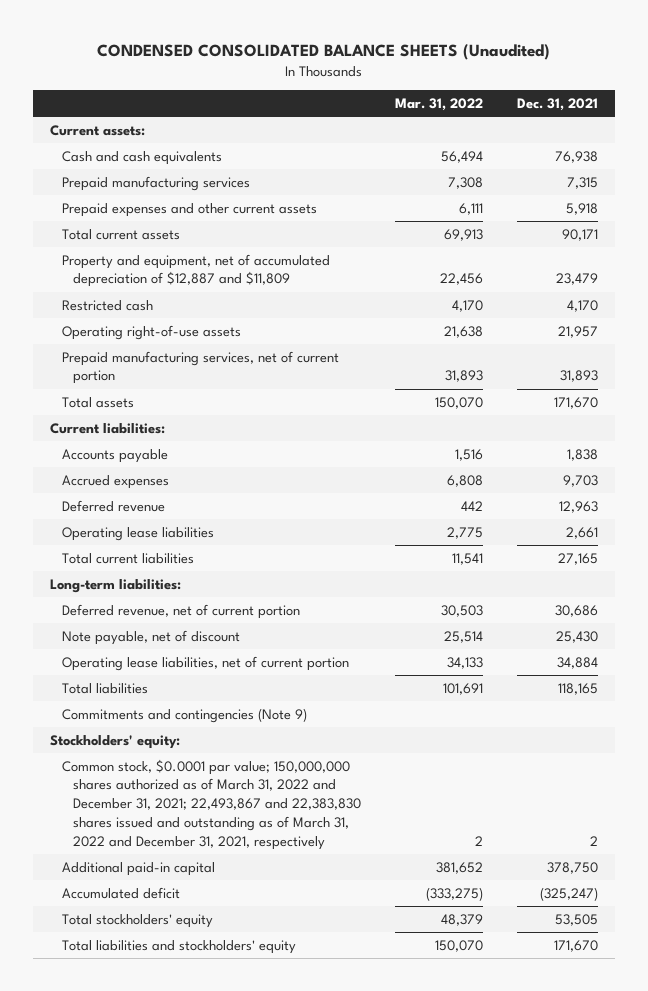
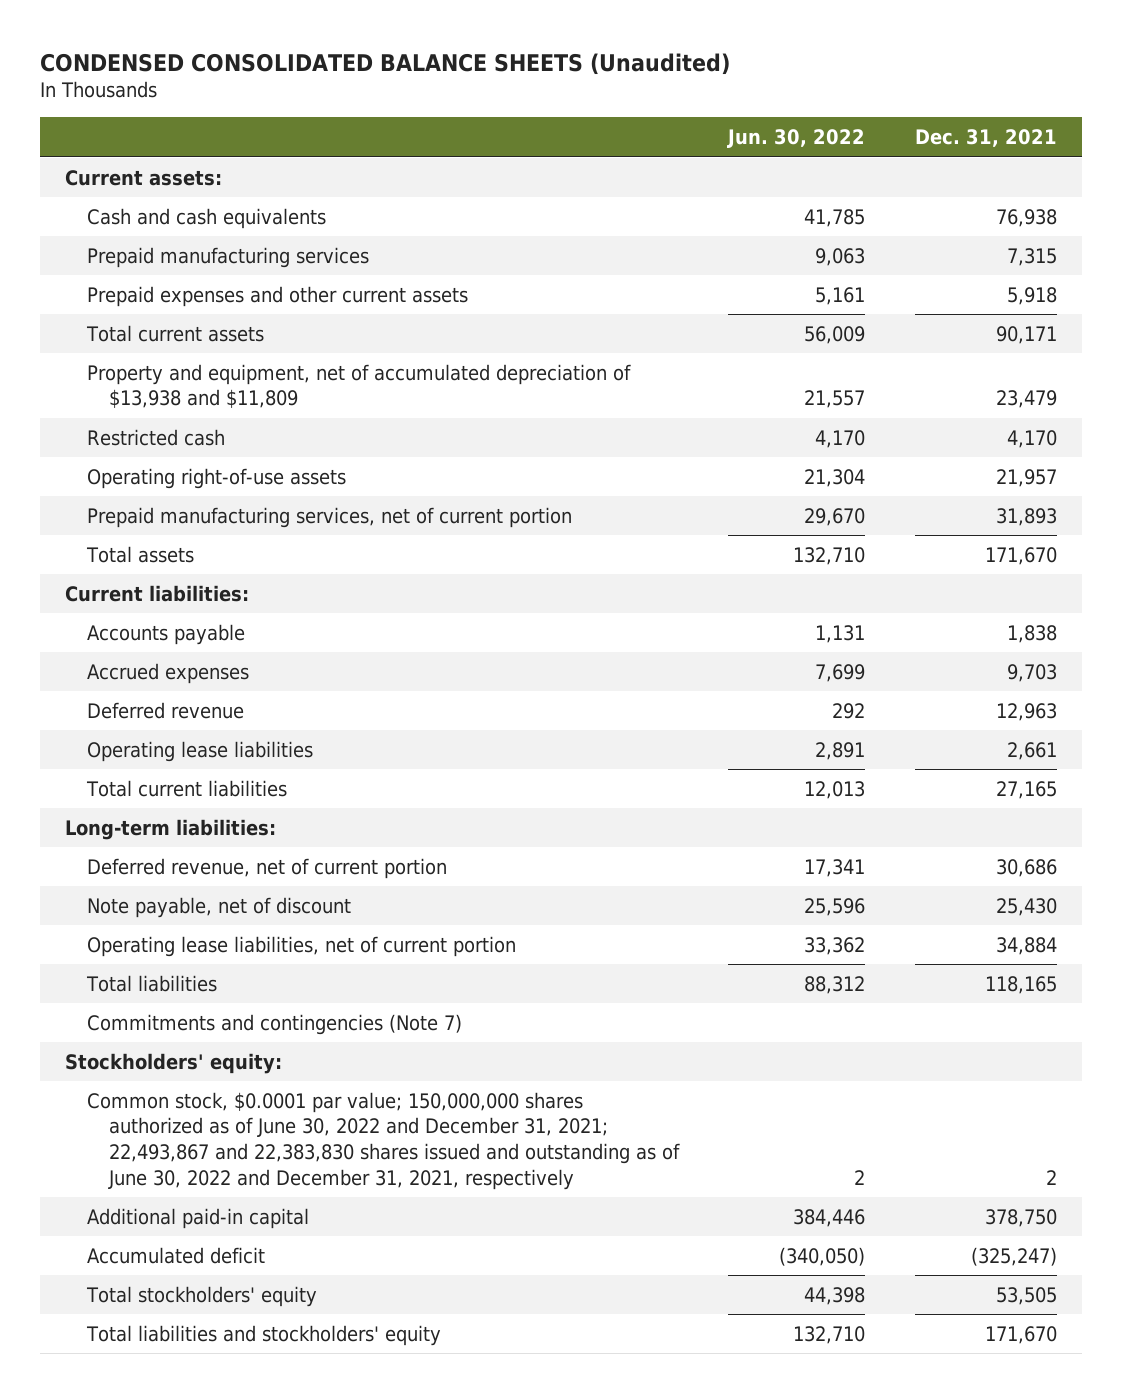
[394,97,483,111] Mar. 31, 2022 -> none
none -> [727,129,866,149] Jun. 30, 2022
[61,253,330,288] Property and equipment, net of accumulated depreciation of $12,887 and $11,809 -> [86,363,631,409] Property and equipment, net of accumulated depreciation of $13,938 and $11,809
[61,707,307,723] Commitments and contingencies (Note 9) -> [86,1013,462,1035] Commitments and contingencies (Note 7)
[61,758,362,850] Common stock, $0.0001 par value; 150,000,000 shares authorized as of March 31, 2022 and December 31, 2021; 22,493,867 and 22,383,830 shares issued and outstanding as of March 31, 2022 and December 31, 2021, respectively -> [86,1091,680,1190] Common stock, $0.0001 par value; 150,000,000 shares authorized as of June 30, 2022 and December 31, 2021; 22,493,867 and 22,383,830 shares issued and outstanding as of June 30, 2022 and December 31, 2021, respectively

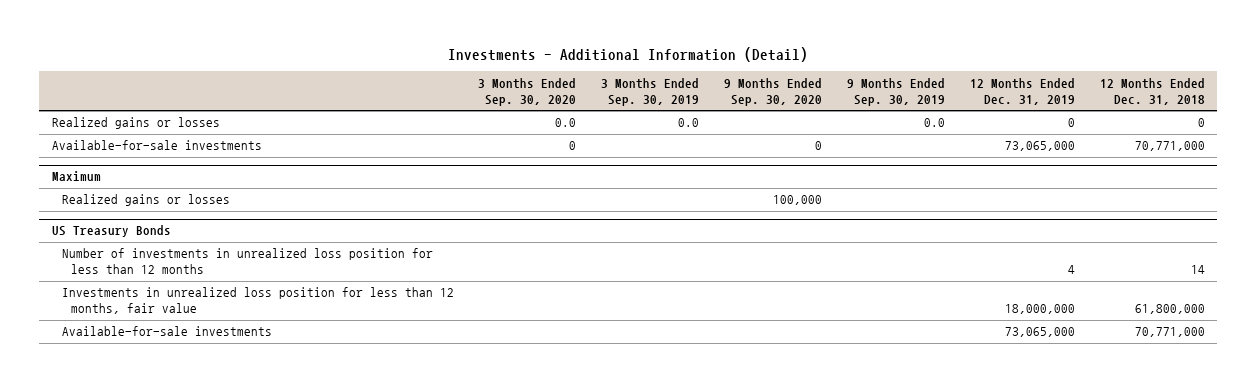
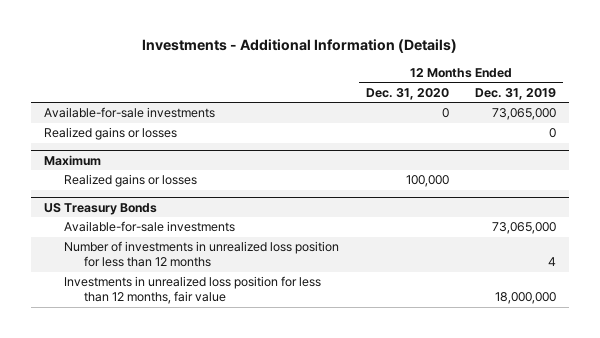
[448,46,809,62] Investments - Additional Information (Detail) -> [142,39,458,54] Investments - Additional Information (Details)
[478,77,577,106] 3 Months Ended Sep. 30, 2020 -> none
[601,77,700,106] 3 Months Ended Sep. 30, 2019 -> none
[724,77,823,106] 9 Months Ended Sep. 30, 2020 -> none
[847,77,946,106] 9 Months Ended Sep. 30, 2019 -> none
[1100,77,1206,105] 12 Months Ended Dec. 31, 2018 -> none
none -> [365,87,449,100] Dec. 31, 2020
[51,117,220,130] Realized gains or losses -> [44,127,178,141] Realized gains or losses
[61,326,272,337] Available-for-sale investments -> [63,221,235,233] Available-for-sale investments

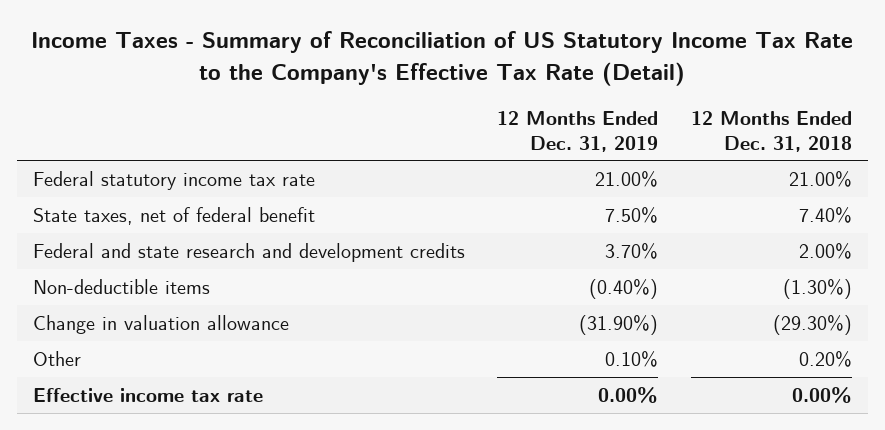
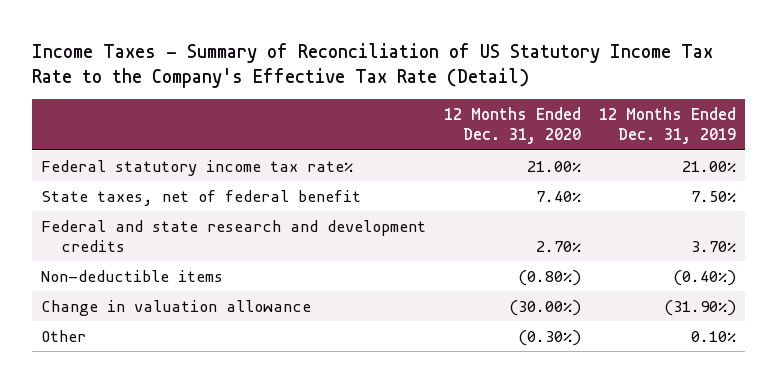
[690,110,852,152] 12 Months Ended Dec. 31, 2018 -> none
none -> [444,107,582,145] 12 Months Ended Dec. 31, 2020
[33,170,316,190] Federal statutory income tax rate -> [41,159,354,176] Federal statutory income tax rate%
[33,387,264,402] Effective income tax rate -> none

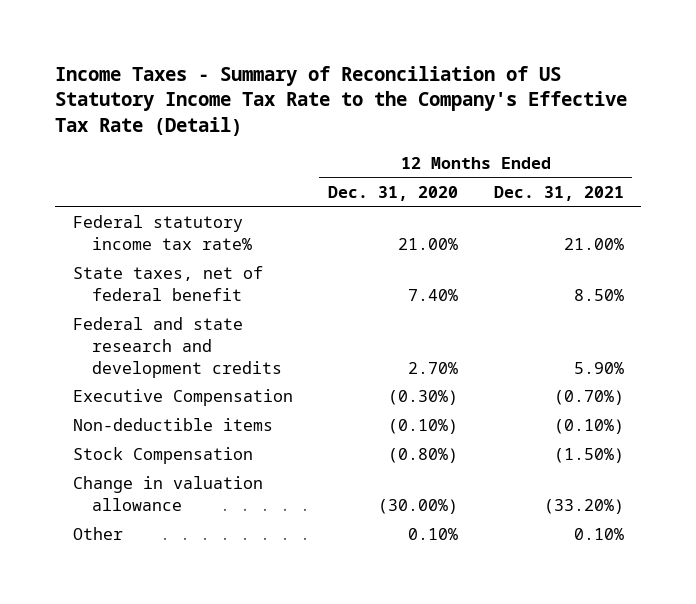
[599,107,737,145] 12 Months Ended Dec. 31, 2019 -> none
none -> [493,186,624,202] Dec. 31, 2021
none -> [72,389,293,407] Executive Compensation
[518,269,582,286] (0.80%) -> [388,419,459,435] (0.10%)
none -> [72,447,253,465] Stock Compensation
[518,329,582,346] (0.30%) -> [408,528,459,541] 0.10%

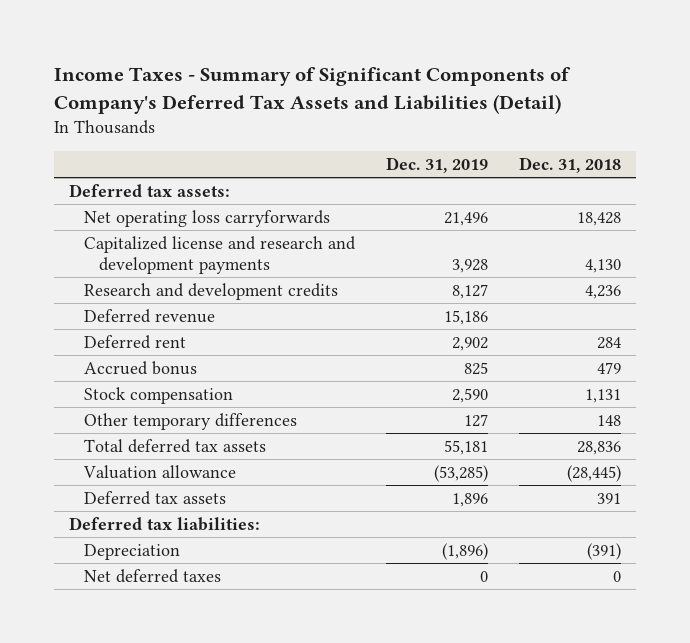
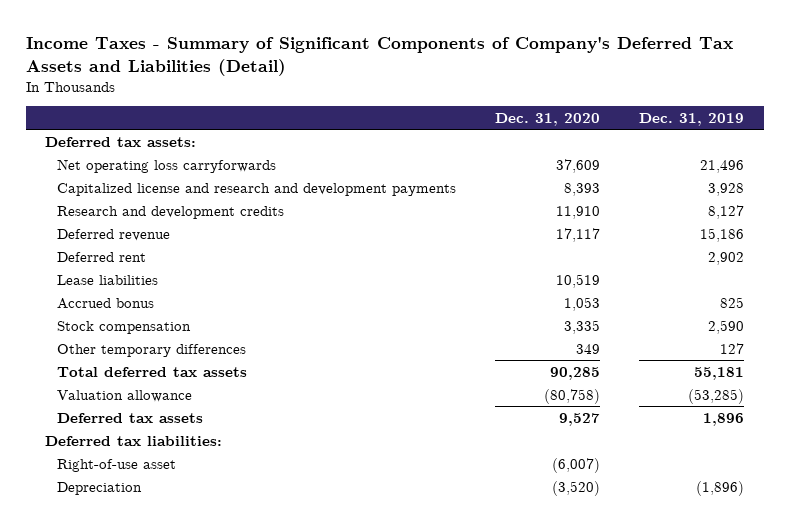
[518,156,621,173] Dec. 31, 2018 -> none
none -> [495,113,601,127] Dec. 31, 2020
none -> [57,274,159,285] Lease liabilities
none -> [57,458,177,472] Right-of-use asset
[84,568,222,583] Net deferred taxes -> none

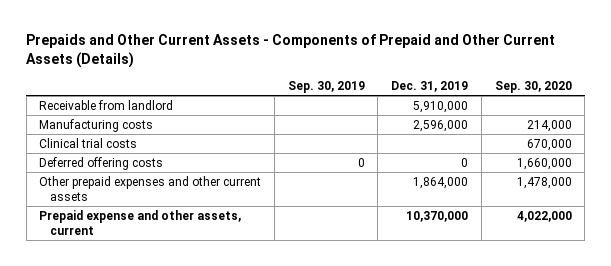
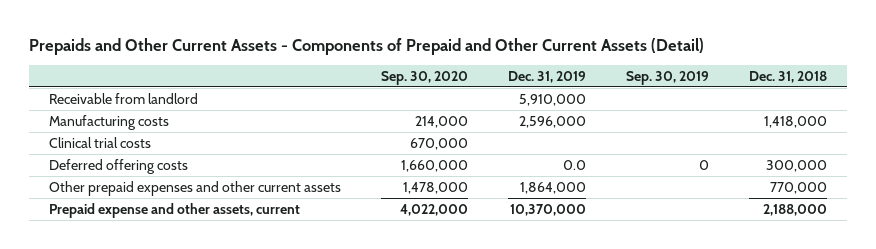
[26,34,556,69] Prepaids and Other Current Assets - Components of Prepaid and Other Current Assets (Details) -> [28,37,704,55] Prepaids and Other Current Assets - Components of Prepaid and Other Current Assets (Detail)
none -> [749,70,828,83] Dec. 31, 2018
[461,157,469,167] 0 -> [563,159,587,170] 0.0

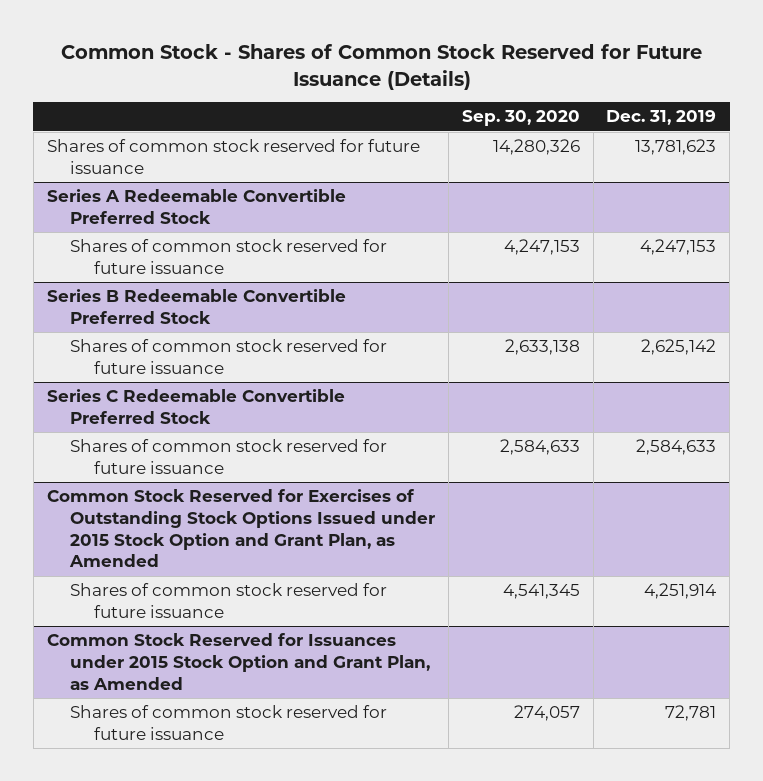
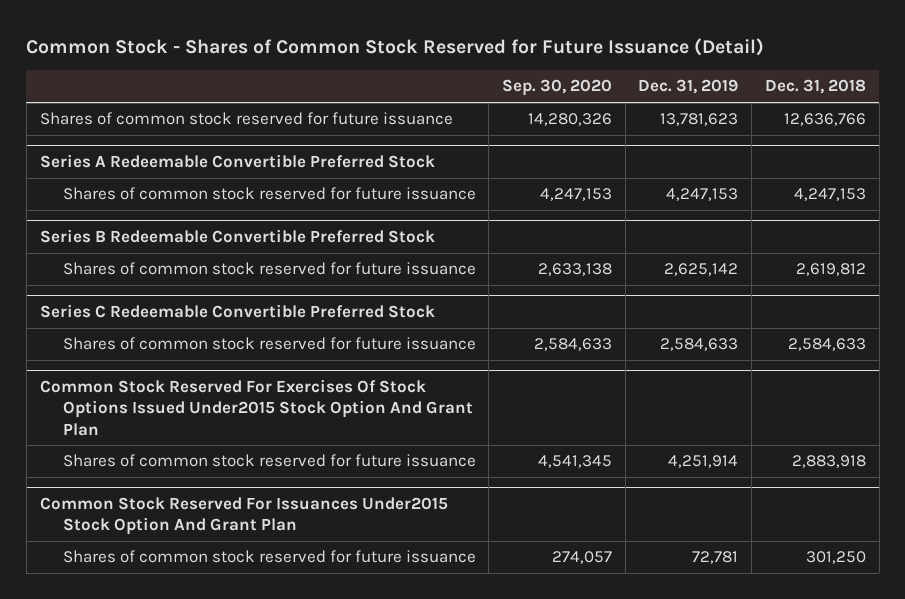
[60,44,702,90] Common Stock - Shares of Common Stock Reserved for Future Issuance (Details) -> [26,37,765,56] Common Stock - Shares of Common Stock Reserved for Future Issuance (Detail)
none -> [764,79,866,95] Dec. 31, 2018
[46,489,436,568] Common Stock Reserved for Exercises of Outstanding Stock Options Issued under 2015 Stock Option and Grant Plan, as Amended -> [39,379,473,436] Common Stock Reserved For Exercises Of Stock Options Issued Under2015 Stock Option And Grant Plan
[46,633,431,690] Common Stock Reserved for Issuances under 2015 Stock Option and Grant Plan, as Amended -> [39,497,448,536] Common Stock Reserved For Issuances Under2015 Stock Option And Grant Plan

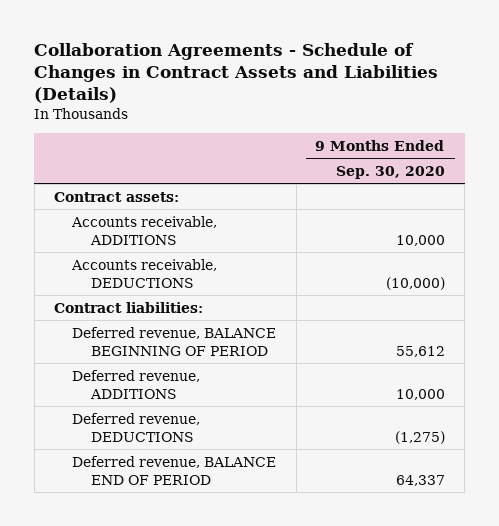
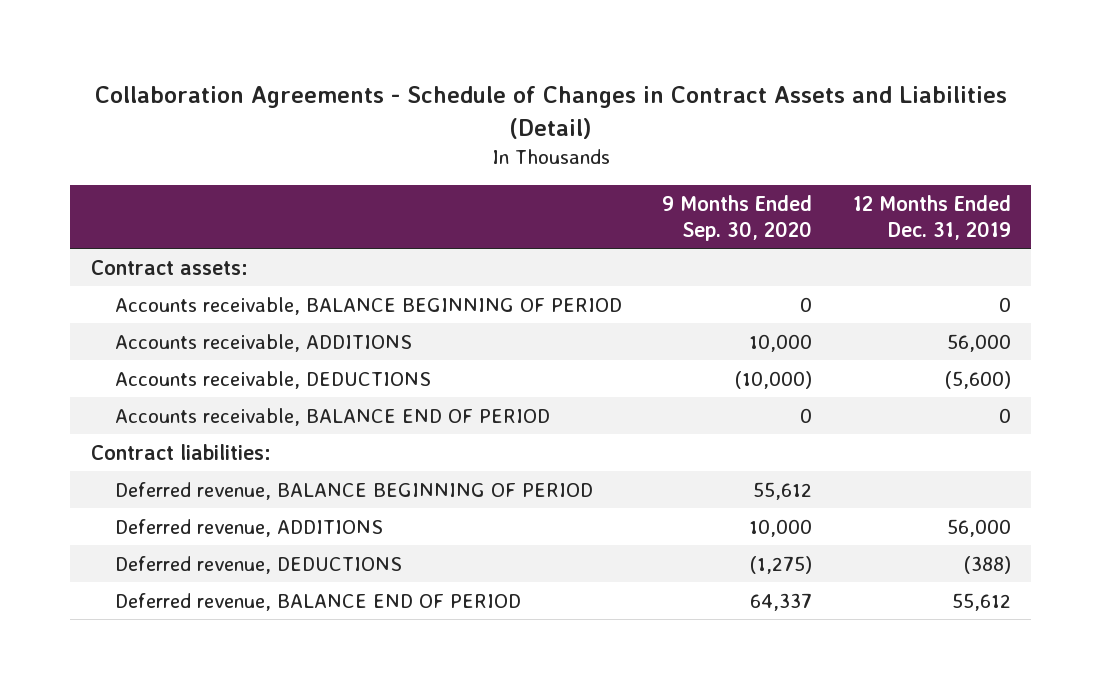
[34,43,439,104] Collaboration Agreements - Schedule of Changes in Contract Assets and Liabilities (Details) -> [94,86,1007,139] Collaboration Agreements - Schedule of Changes in Contract Assets and Liabilities (Detail)
none -> [852,194,1011,240] 12 Months Ended Dec. 31, 2019
none -> [115,296,623,315] Accounts receivable, BALANCE BEGINNING OF PERIOD
none -> [115,407,551,426] Accounts receivable, BALANCE END OF PERIOD

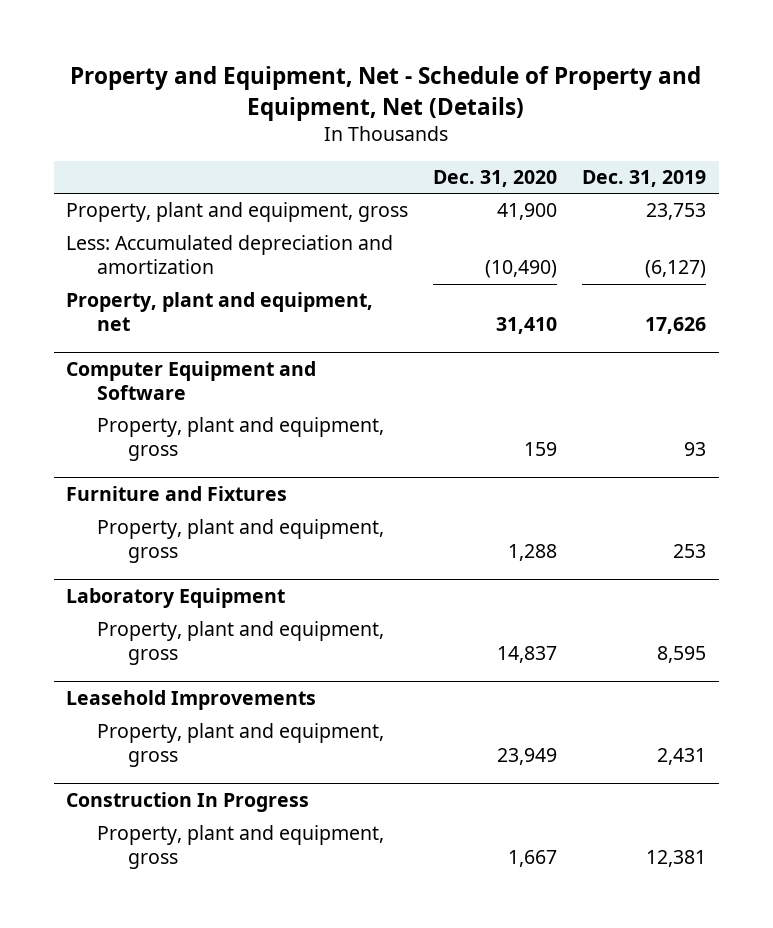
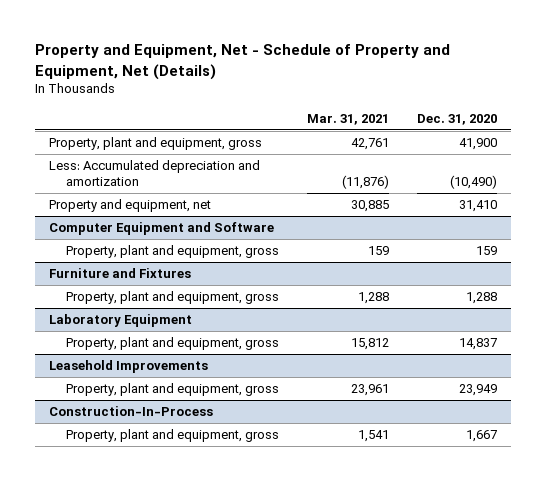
[582,170,707,188] Dec. 31, 2019 -> none
none -> [306,113,389,125] Mar. 31, 2021
[66,292,374,332] Property, plant and equipment, net -> [48,199,211,213] Property and equipment, net
[66,792,310,813] Construction In Progress -> [48,406,213,417] Construction-In-Process

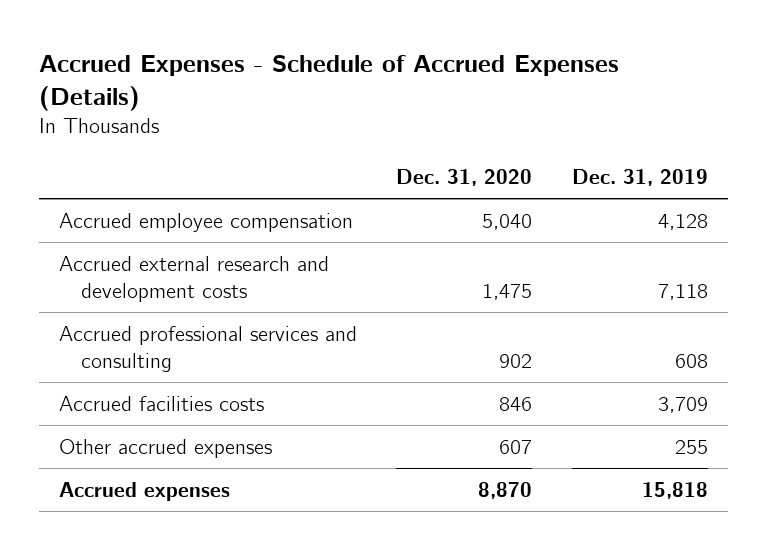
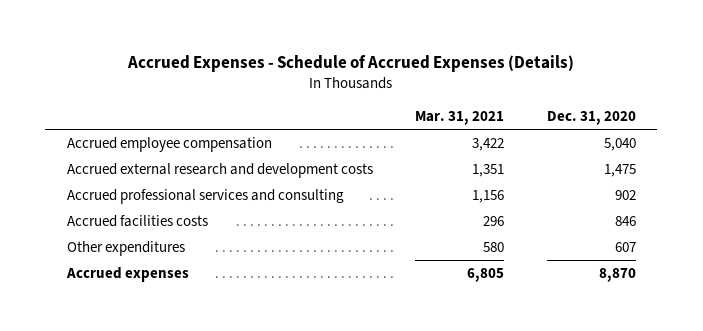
[571,168,708,186] Dec. 31, 2019 -> none
none -> [415,111,505,126] Mar. 31, 2021
[58,438,272,458] Other accrued expenses -> [66,240,185,256] Other expenditures

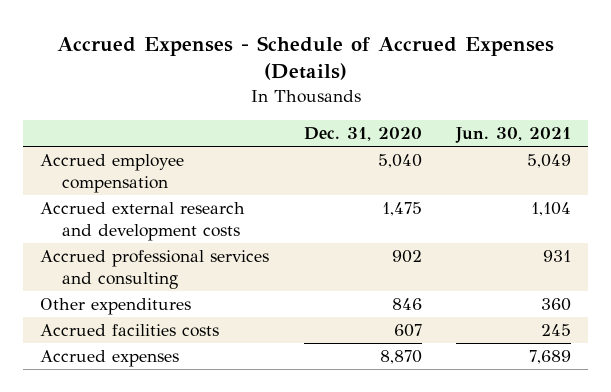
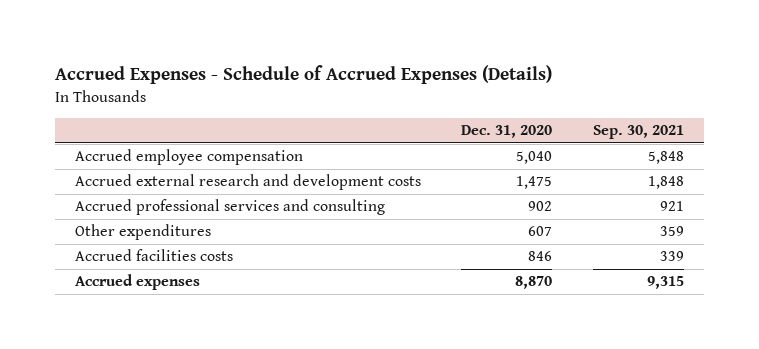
[454,127,571,144] Jun. 30, 2021 -> none
none -> [592,125,684,140] Sep. 30, 2021
[391,298,422,311] 846 -> [528,226,553,237] 607
[393,324,422,338] 607 -> [528,251,553,262] 846

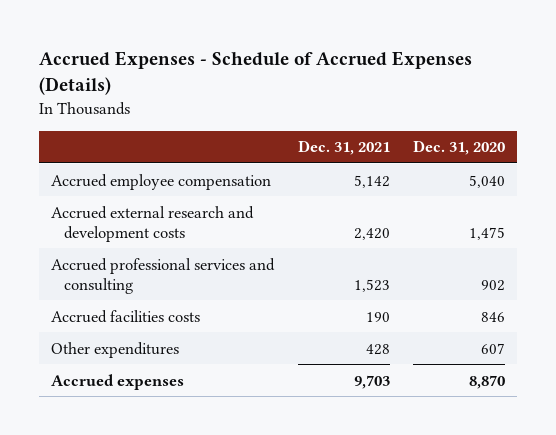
[592,125,684,140] Sep. 30, 2021 -> none
none -> [297,140,390,156] Dec. 31, 2021
[75,224,212,241] Other expenditures -> [51,341,180,358] Other expenditures

